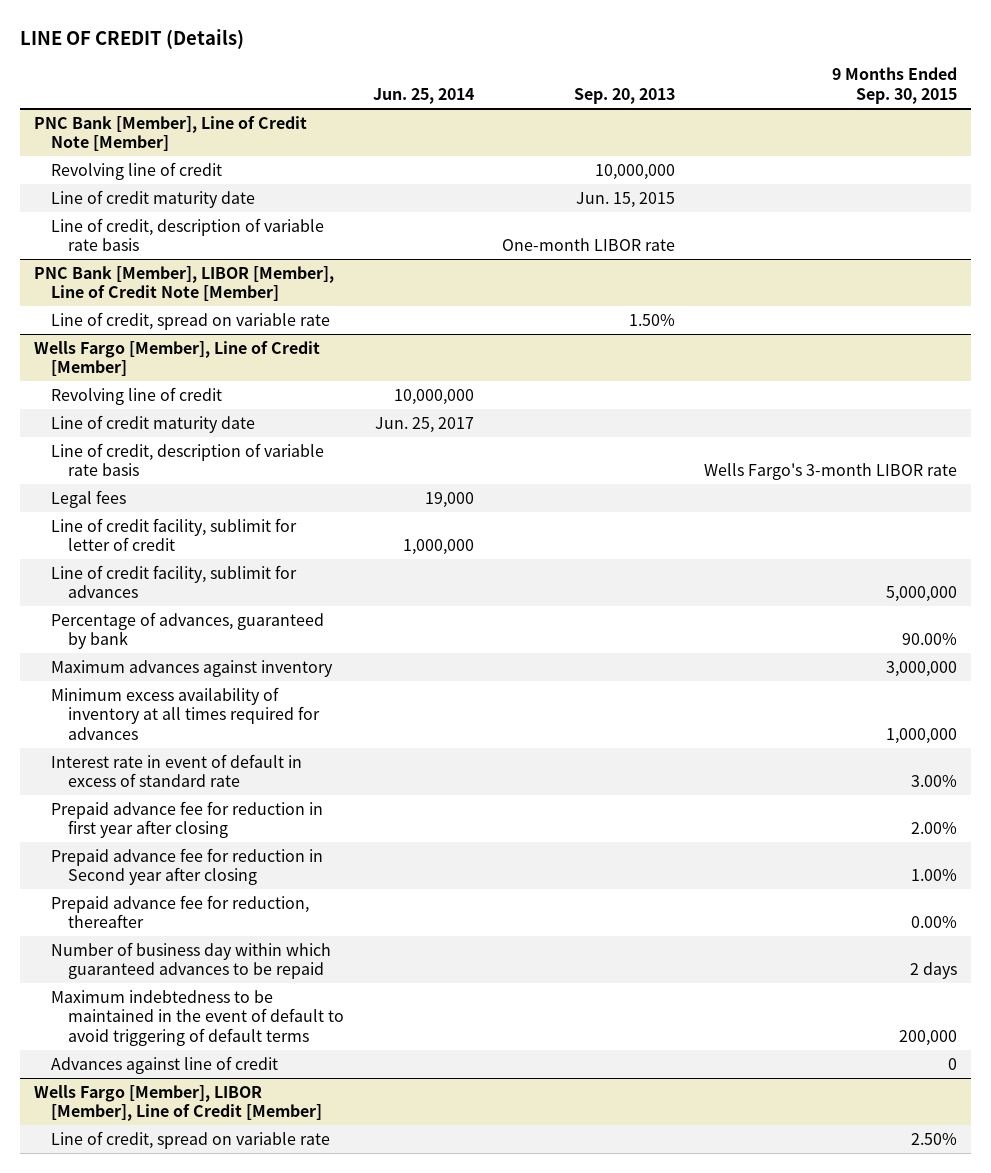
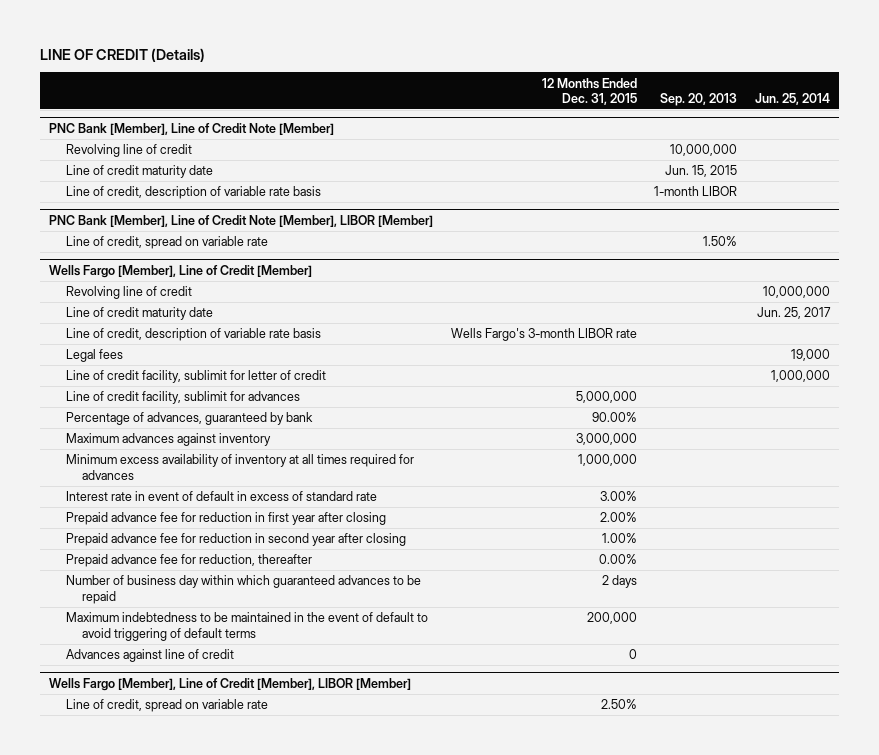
[831,67,957,105] 9 Months Ended Sep. 30, 2015 -> none
none -> [541,77,637,105] 12 Months Ended Dec. 31, 2015
[502,238,676,252] One-month LIBOR rate -> [654,186,738,197] 1-month LIBOR
[34,265,335,302] PNC Bank [Member], LIBOR [Member], Line of Credit Note [Member] -> [49,214,434,227] PNC Bank [Member], Line of Credit Note [Member], LIBOR [Member]
[51,847,324,886] Prepaid advance fee for reduction in Second year after closing -> [65,533,406,547] Prepaid advance fee for reduction in second year after closing
[34,1084,323,1122] Wells Fargo [Member], LIBOR [Member], Line of Credit [Member] -> [49,677,412,691] Wells Fargo [Member], Line of Credit [Member], LIBOR [Member]

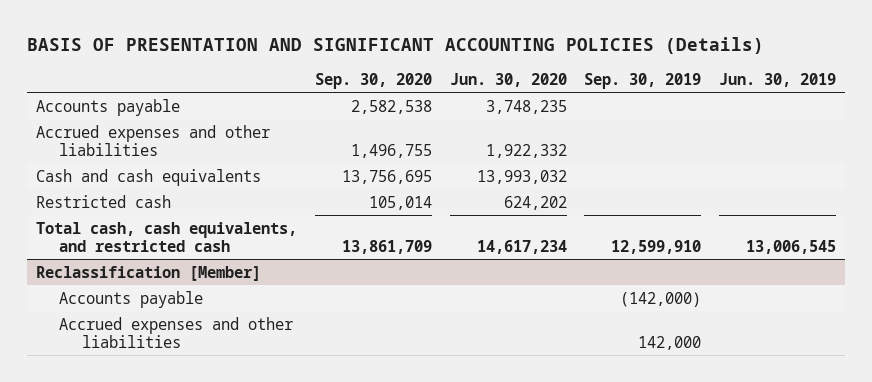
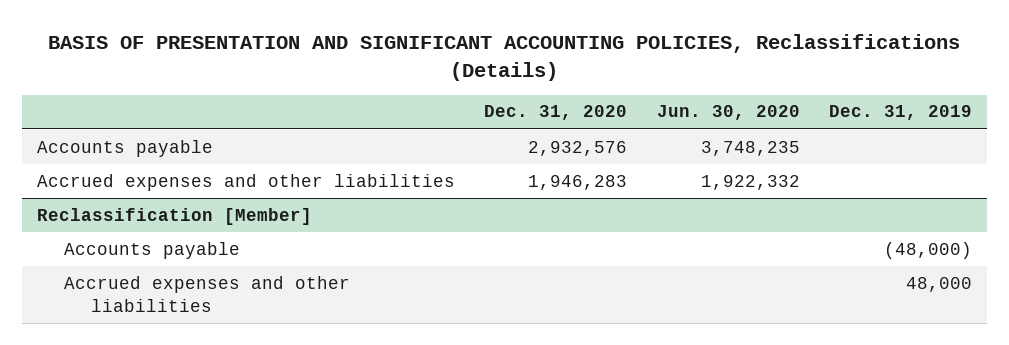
[27,36,765,54] BASIS OF PRESENTATION AND SIGNIFICANT ACCOUNTING POLICIES (Details) -> [48,34,961,81] BASIS OF PRESENTATION AND SIGNIFICANT ACCOUNTING POLICIES, Reclassifications (Details)
[314,72,432,89] Sep. 30, 2020 -> none
[584,72,702,89] Sep. 30, 2019 -> none
[719,72,837,87] Jun. 30, 2019 -> none
none -> [484,105,628,121] Dec. 31, 2020
none -> [829,105,973,121] Dec. 31, 2019
[35,168,261,186] Cash and cash equivalents -> none
[35,194,171,208] Restricted cash -> none
[35,221,297,252] Total cash, cash equivalents, and restricted cash -> none

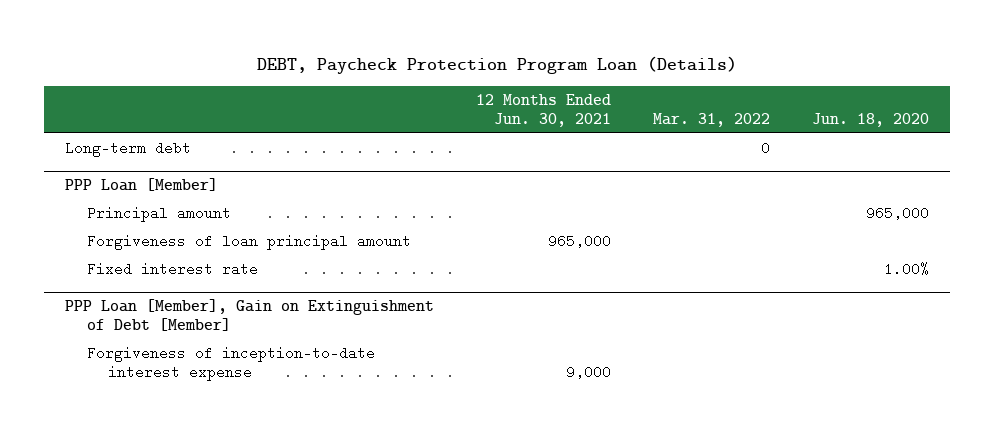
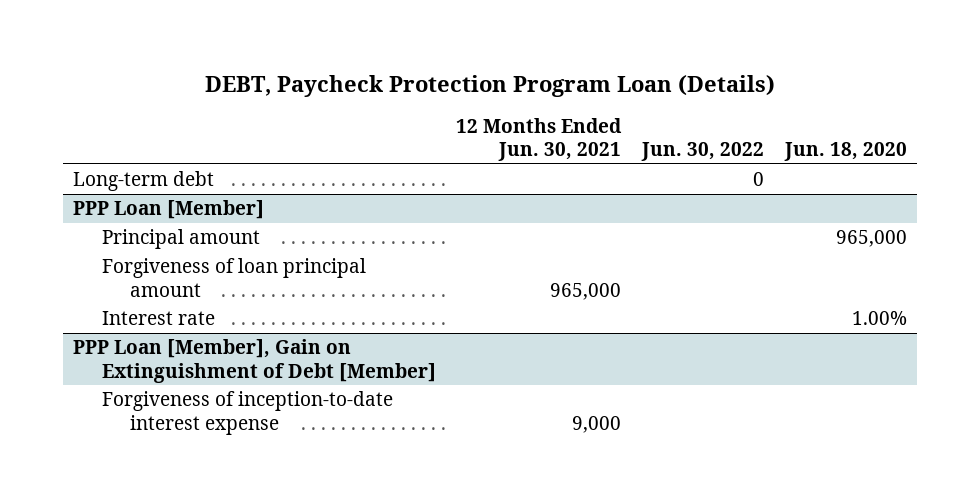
[652,112,770,127] Mar. 31, 2022 -> none
none -> [640,142,764,162] Jun. 30, 2022
[86,262,258,277] Fixed interest rate -> [101,311,215,326] Interest rate

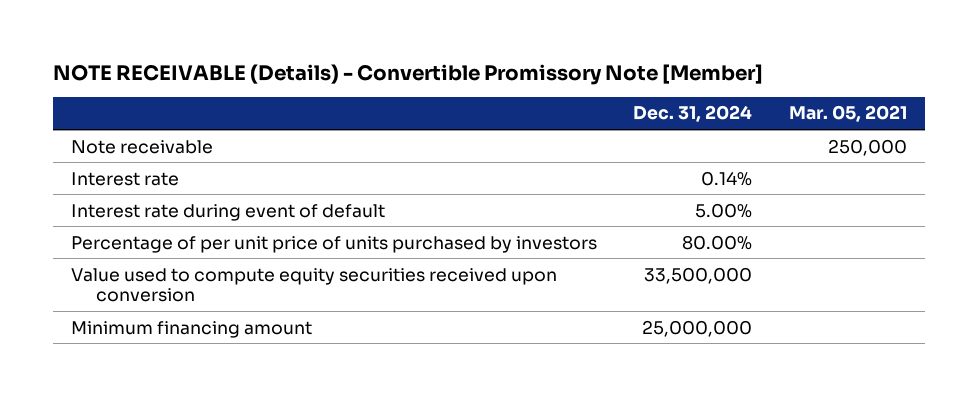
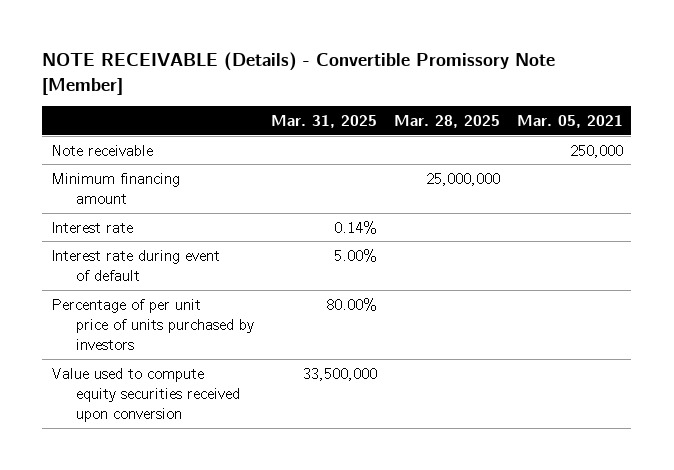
[633,105,753,123] Dec. 31, 2024 -> none
none -> [270,115,377,129] Mar. 31, 2025
none -> [393,115,500,129] Mar. 28, 2025
[70,320,312,338] Minimum financing amount -> [50,172,180,204] Minimum financing amount

